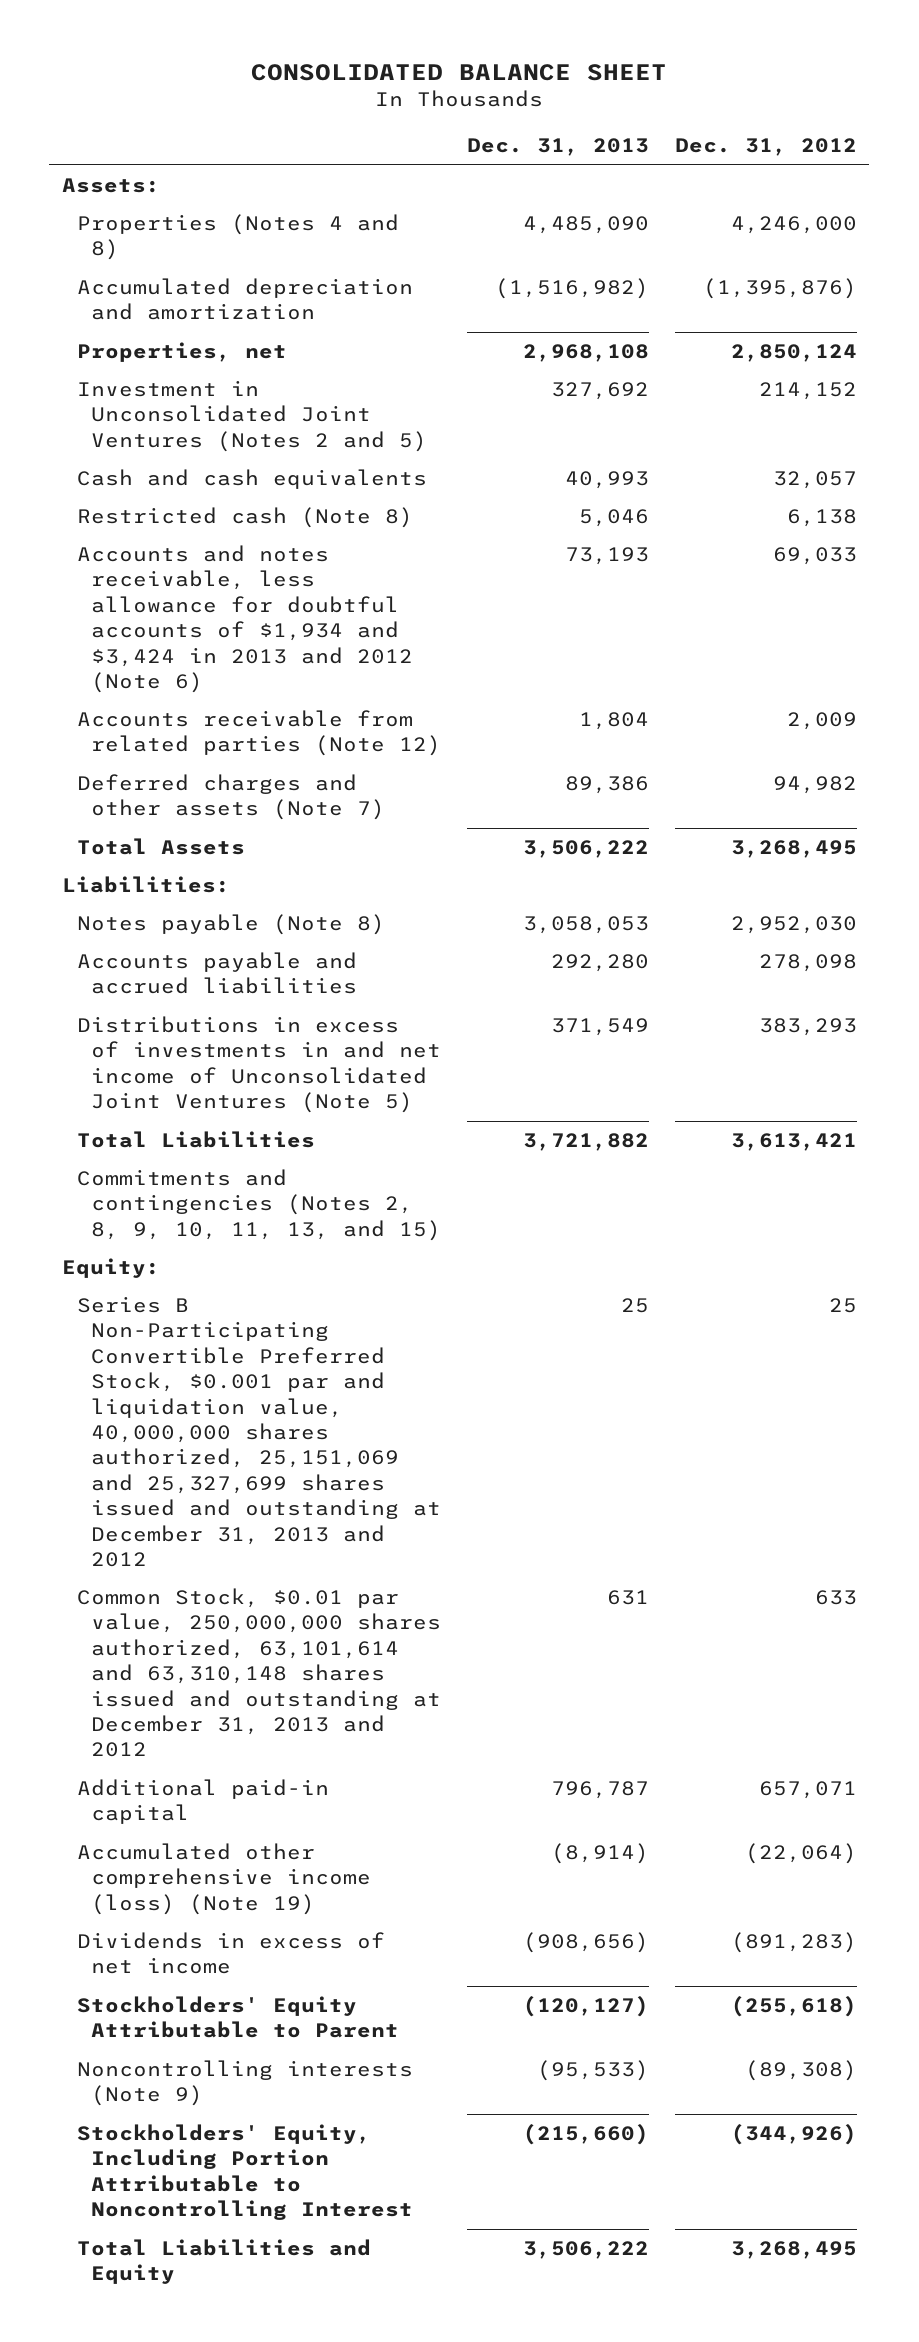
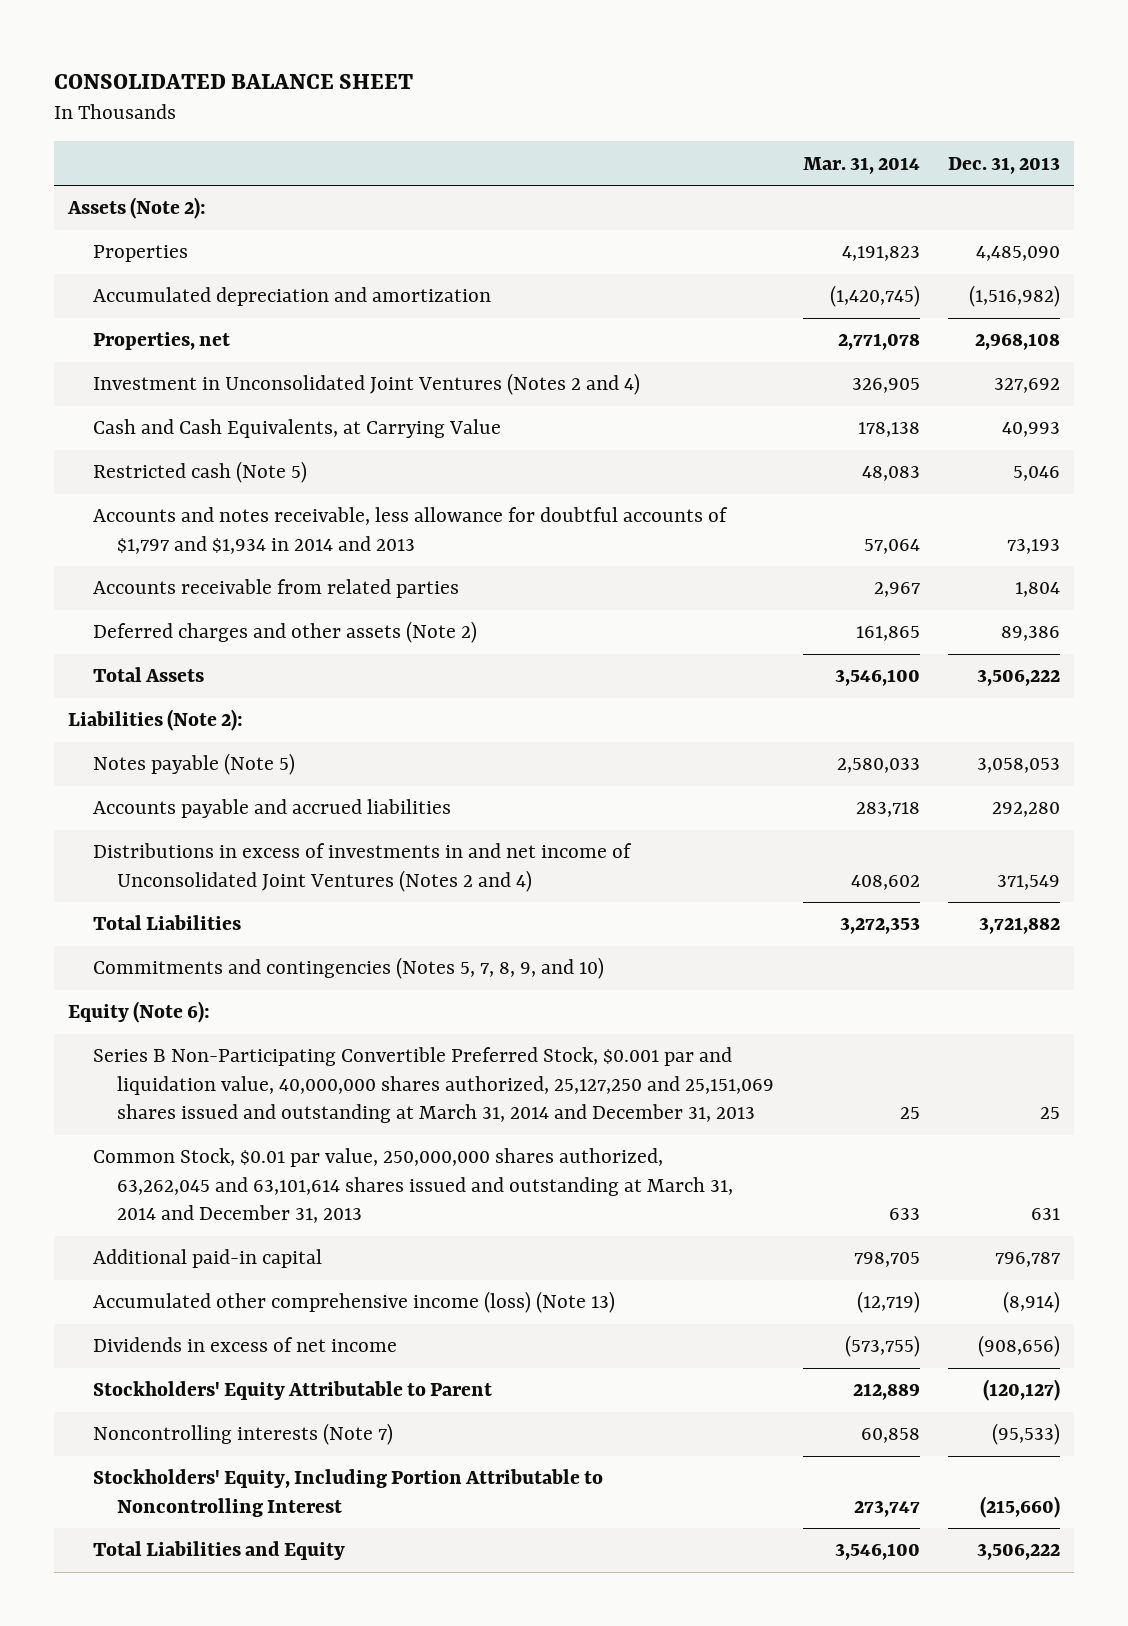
[674,138,857,157] Dec. 31, 2012 -> none
none -> [802,156,920,174] Mar. 31, 2014
[61,178,160,194] Assets: -> [67,197,207,220] Assets (Note 2):
[76,214,399,261] Properties (Notes 4 and 8) -> [92,245,188,263] Properties
[76,380,428,452] Investment in Unconsolidated Joint Ventures (Notes 2 and 5) -> [92,373,640,396] Investment in Unconsolidated Joint Ventures (Notes 2 and 4)
[76,469,427,490] Cash and cash equivalents -> [92,419,501,439] Cash and Cash Equivalents, at Carrying Value
[76,507,413,529] Restricted cash (Note 8) -> [92,461,307,484] Restricted cash (Note 5)
[76,545,414,693] Accounts and notes receivable, less allowance for doubtful accounts of $1,934 and $3,424 in 2013 and 2012 (Note 6) -> [92,507,728,554] Accounts and notes receivable, less allowance for doubtful accounts of $1,797 and $1,934 in 2014 and 2013
[76,710,442,757] Accounts receivable from related parties (Note 12) -> [92,579,459,599] Accounts receivable from related parties
[76,774,386,821] Deferred charges and other assets (Note 7) -> [92,621,477,644] Deferred charges and other assets (Note 2)
[61,876,230,894] Liabilities: -> [68,709,244,732] Liabilities (Note 2):
[76,914,385,936] Notes payable (Note 8) -> [92,753,295,776] Notes payable (Note 5)
[76,1016,442,1114] Distributions in excess of investments in and net income of Unconsolidated Joint Ventures (Note 5) -> [92,843,632,892] Distributions in excess of investments in and net income of Unconsolidated Joint Ventures (Notes 2 and 4)
[76,1169,442,1241] Commitments and contingencies (Notes 2, 8, 9, 10, 11, 13, and 15) -> [92,957,604,980] Commitments and contingencies (Notes 5, 7, 8, 9, and 10)
[61,1258,160,1279] Equity: -> [68,1001,211,1024] Equity (Note 6):
[76,1296,442,1567] Series B Non-Participating Convertible Preferred Stock, $0.001 par and liquidation value, 40,000,000 shares authorized, 25,151,069 and 25,327,699 shares issued and outstanding at December 31, 2013 and 2012 -> [92,1047,775,1124] Series B Non-Participating Convertible Preferred Stock, $0.001 par and liquidation value, 40,000,000 shares authorized, 25,127,250 and 25,151,069 shares issued and outstanding at March 31, 2014 and December 31, 2013
[76,1588,442,1758] Common Stock, $0.01 par value, 250,000,000 shares authorized, 63,101,614 and 63,310,148 shares issued and outstanding at December 31, 2013 and 2012 -> [92,1148,734,1224] Common Stock, $0.01 par value, 250,000,000 shares authorized, 63,262,045 and 63,101,614 shares issued and outstanding at March 31, 2014 and December 31, 2013
[76,1843,372,1915] Accumulated other comprehensive income (loss) (Note 19) -> [92,1291,615,1314] Accumulated other comprehensive income (loss) (Note 13)
[76,2060,413,2107] Noncontrolling interests (Note 9) -> [92,1423,393,1446] Noncontrolling interests (Note 7)

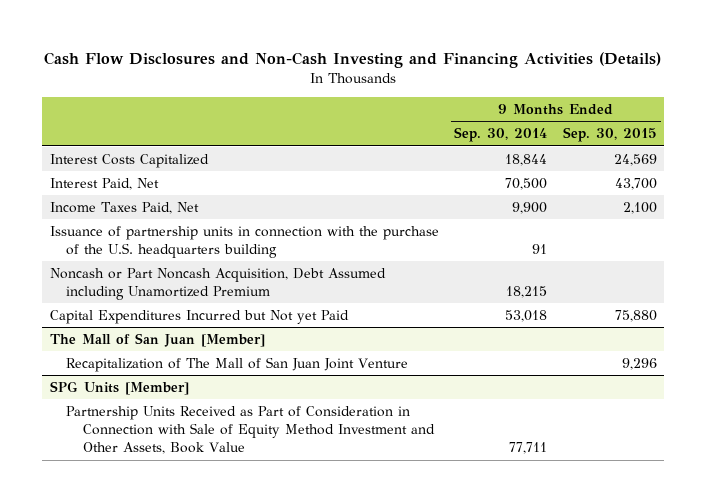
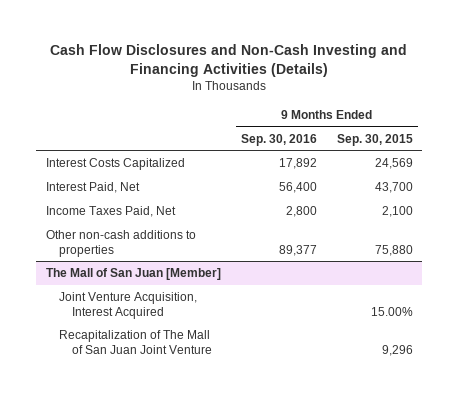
[454,127,548,143] Sep. 30, 2014 -> none
none -> [240,133,317,146] Sep. 30, 2016
[50,225,440,259] Issuance of partnership units in connection with the purchase of the U.S. headquarters building -> none
[50,267,387,301] Noncash or Part Noncash Acquisition, Debt Assumed including Unamortized Premium -> none
[50,309,350,324] Capital Expenditures Incurred but Not yet Paid -> [45,230,196,257] Other non-cash additions to properties
none -> [59,292,198,319] Joint Venture Acquisition, Interest Acquired
[50,380,190,395] SPG Units [Member] -> none
[66,405,435,455] Partnership Units Received as Part of Consideration in Connection with Sale of Equity Method Investment and Other Assets, Book Value -> none

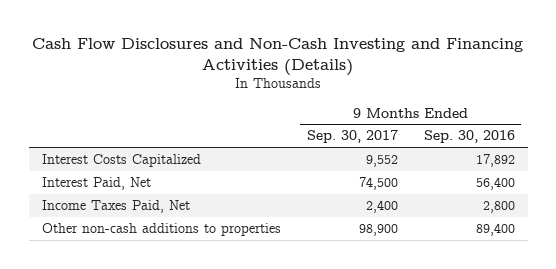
[336,133,413,146] Sep. 30, 2015 -> none
none -> [306,130,398,144] Sep. 30, 2017
[45,268,221,281] The Mall of San Juan [Member] -> none
[59,292,198,319] Joint Venture Acquisition, Interest Acquired -> none
[59,330,213,354] Recapitalization of The Mall of San Juan Joint Venture -> none
[278,244,317,256] 89,377 -> [475,222,515,236] 89,400

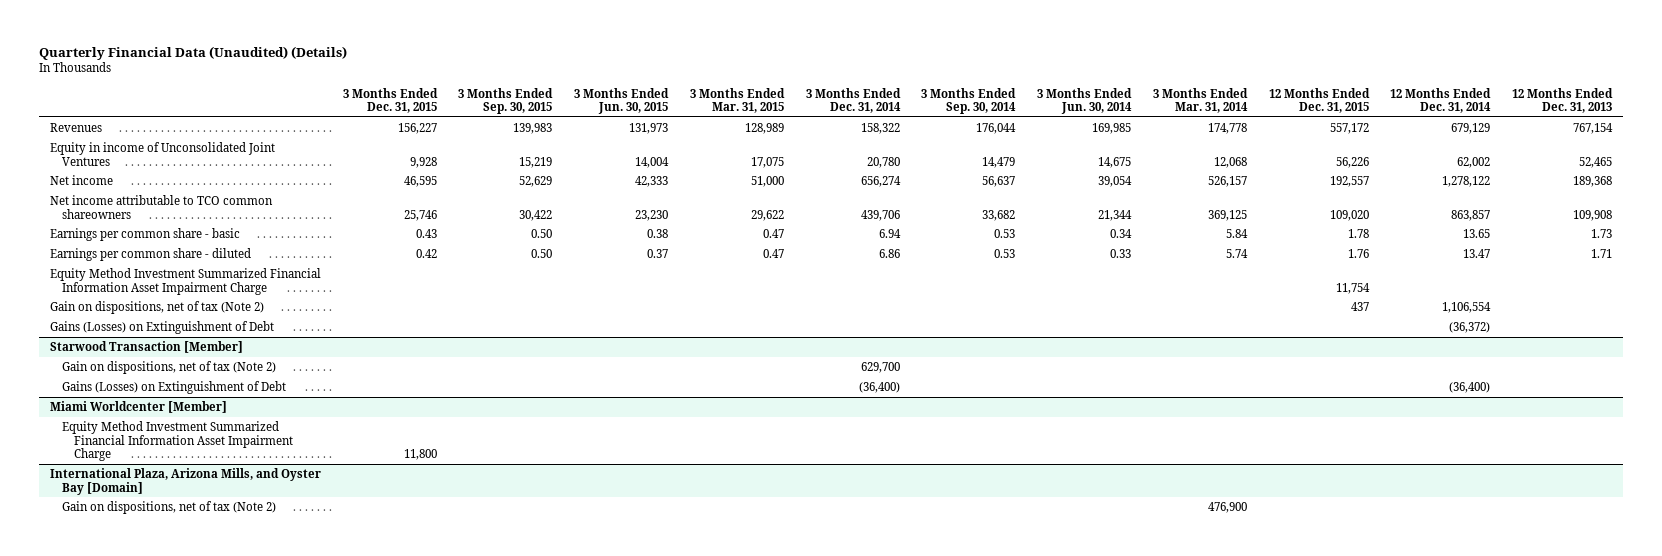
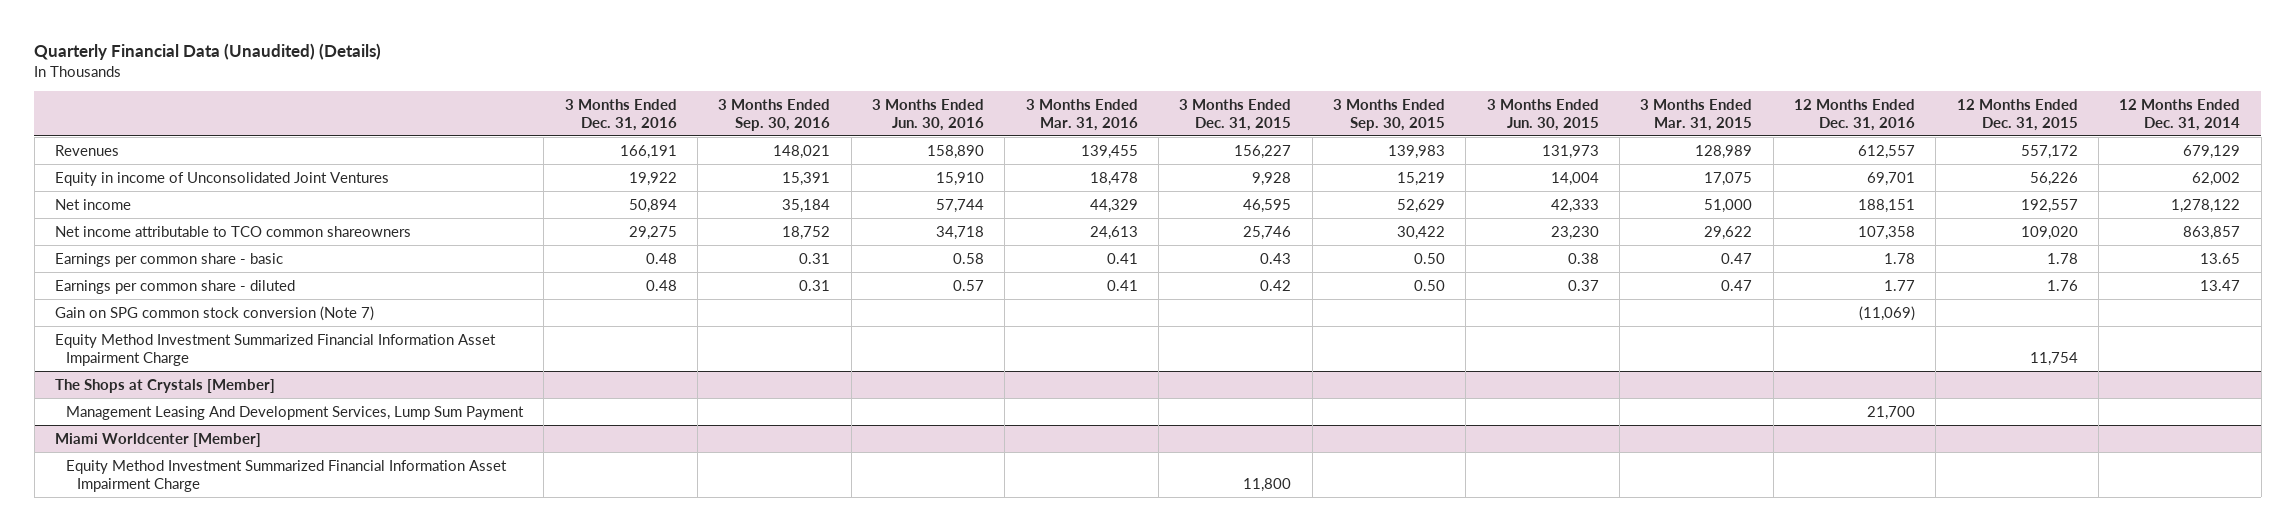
[805,87,901,114] 3 Months Ended Dec. 31, 2014 -> none
[921,87,1017,115] 3 Months Ended Sep. 30, 2014 -> none
[1037,87,1133,115] 3 Months Ended Jun. 30, 2014 -> none
[1152,87,1248,114] 3 Months Ended Mar. 31, 2014 -> none
[1512,87,1614,114] 12 Months Ended Dec. 31, 2013 -> none
none -> [564,98,677,131] 3 Months Ended Dec. 31, 2016
none -> [718,98,831,131] 3 Months Ended Sep. 30, 2016
none -> [871,98,984,131] 3 Months Ended Jun. 30, 2016
none -> [1025,98,1138,131] 3 Months Ended Mar. 31, 2016
none -> [1794,98,1916,131] 12 Months Ended Dec. 31, 2016
none -> [54,305,374,321] Gain on SPG common stock conversion (Note 7)
[49,301,264,315] Gain on dispositions, net of tax (Note 2) -> none
[49,321,274,335] Gains (Losses) on Extinguishment of Debt -> none
[49,341,243,354] Starwood Transaction [Member] -> none
[62,361,277,375] Gain on dispositions, net of tax (Note 2) -> none
[62,381,287,395] Gains (Losses) on Extinguishment of Debt -> none
none -> [54,378,275,393] The Shops at Crystals [Member]
none -> [65,405,524,420] Management Leasing And Development Services, Lump Sum Payment
[49,468,321,495] International Plaza, Arizona Mills, and Oyster Bay [Domain] -> none
[62,501,277,515] Gain on dispositions, net of tax (Note 2) -> none

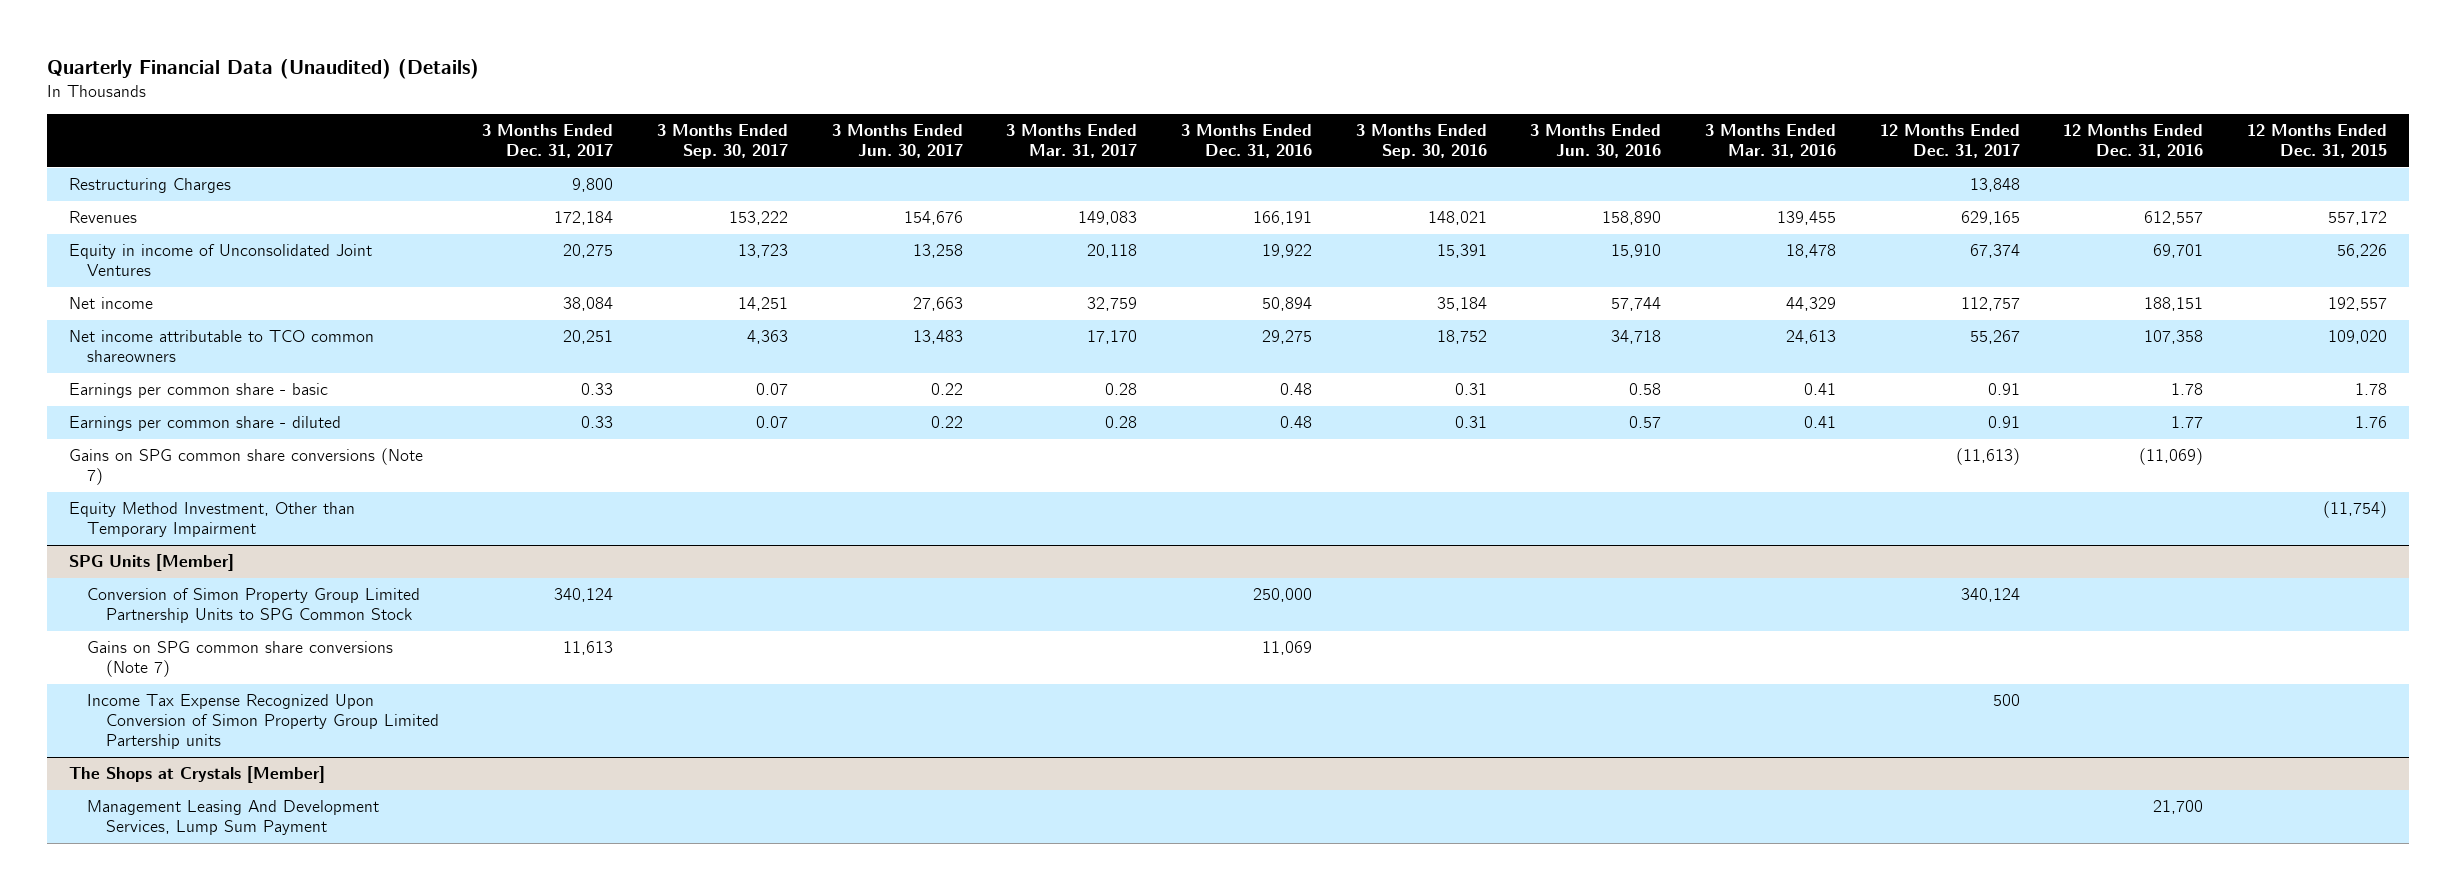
[1179,98,1292,131] 3 Months Ended Dec. 31, 2015 -> none
[1332,98,1445,131] 3 Months Ended Sep. 30, 2015 -> none
[1486,98,1599,131] 3 Months Ended Jun. 30, 2015 -> none
[1640,98,1753,131] 3 Months Ended Mar. 31, 2015 -> none
[2119,98,2241,131] 12 Months Ended Dec. 31, 2014 -> none
none -> [482,124,614,159] 3 Months Ended Dec. 31, 2017
none -> [657,124,789,160] 3 Months Ended Sep. 30, 2017
none -> [831,124,963,159] 3 Months Ended Jun. 30, 2017
none -> [1006,124,1138,159] 3 Months Ended Mar. 31, 2017
none -> [1879,124,2020,159] 12 Months Ended Dec. 31, 2017
none -> [68,178,231,194] Restructuring Charges
[54,305,374,321] Gain on SPG common stock conversion (Note 7) -> [68,448,423,486] Gains on SPG common share conversions (Note 7)
[54,333,496,366] Equity Method Investment Summarized Financial Information Asset Impairment Charge -> [68,502,355,538] Equity Method Investment, Other than Temporary Impairment
[2029,351,2078,366] 11,754 -> [2322,501,2387,519] (11,754)
none -> [68,554,234,572] SPG Units [Member]
none -> [87,588,421,624] Conversion of Simon Property Group Limited Partnership Units to SPG Common Stock
none -> [87,641,394,678] Gains on SPG common share conversions (Note 7)
none -> [87,694,439,749] Income Tax Expense Recognized Upon Conversion of Simon Property Group Limited Partership units
[54,432,261,447] Miami Worldcenter [Member] -> none
[65,459,507,492] Equity Method Investment Summarized Financial Information Asset Impairment Charge -> none

